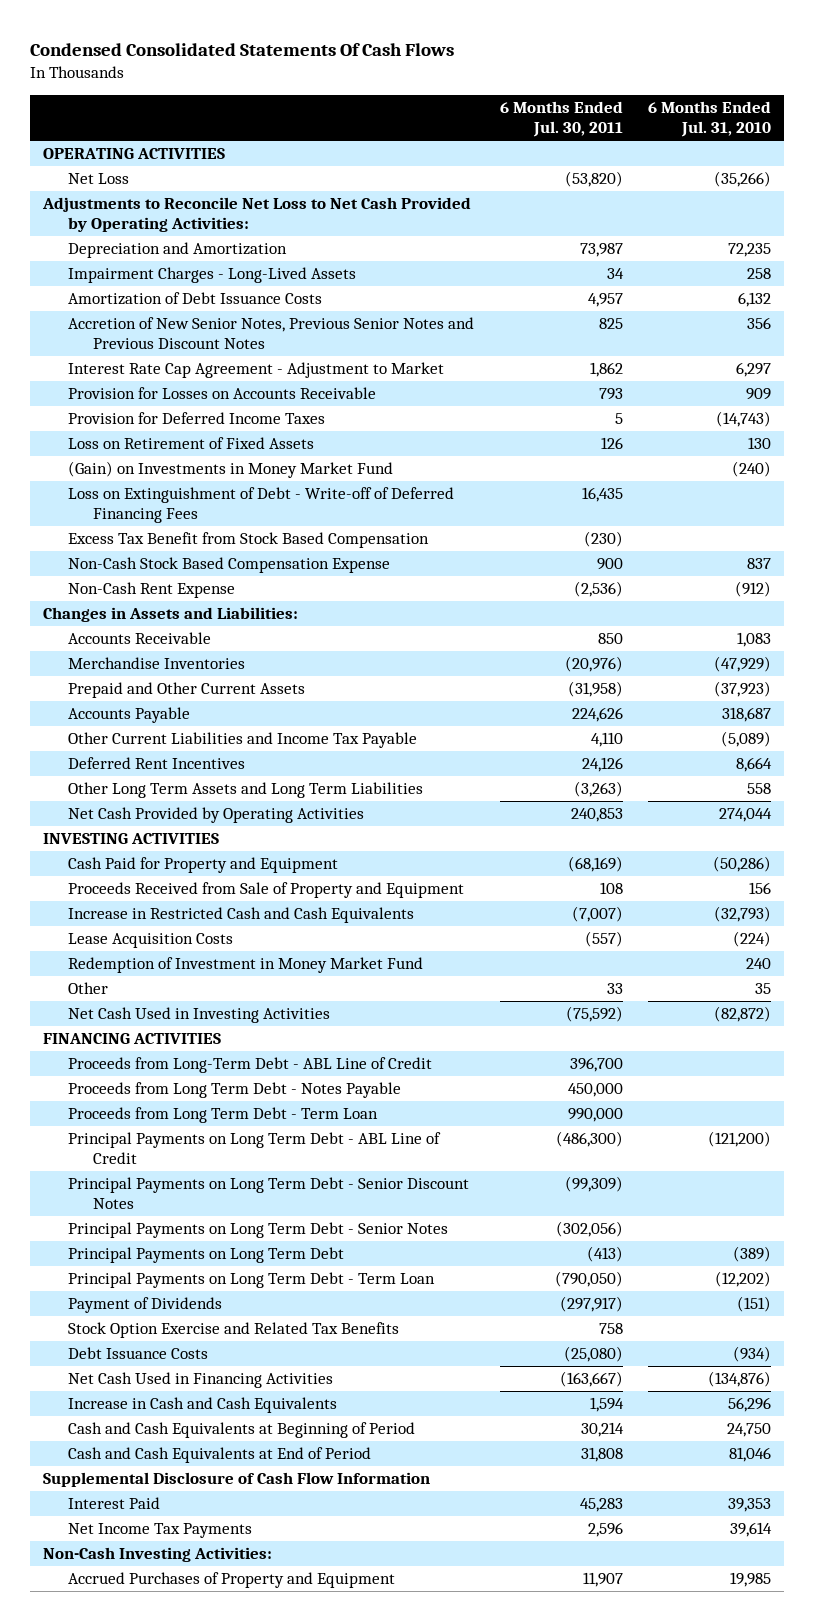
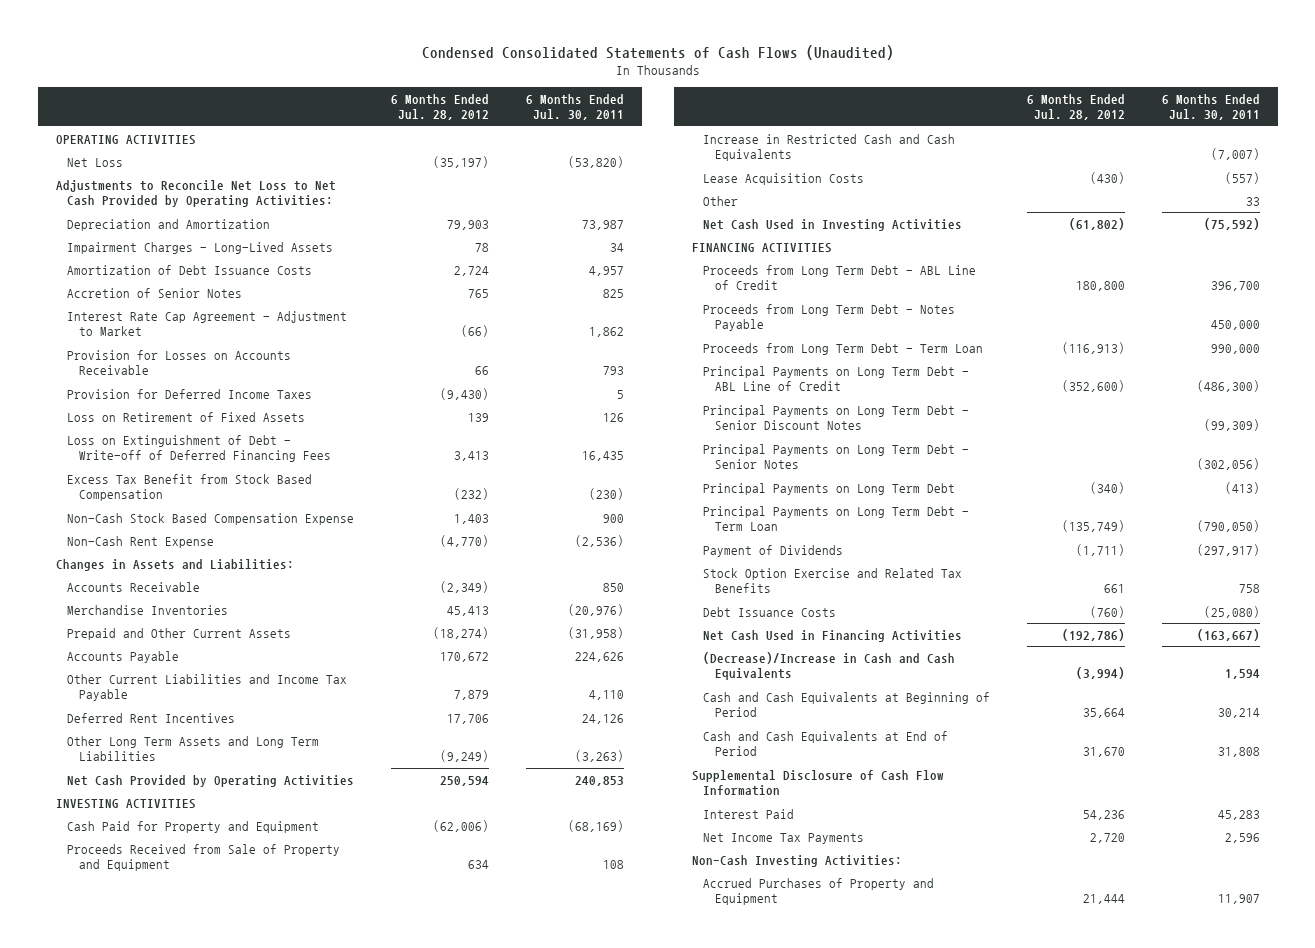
[30,43,455,57] Condensed Consolidated Statements Of Cash Flows -> [421,45,894,61] Condensed Consolidated Statements of Cash Flows (Unaudited)
[648,101,772,137] 6 Months Ended Jul. 31, 2010 -> none
none -> [390,93,489,121] 6 Months Ended Jul. 28, 2012
[68,317,475,349] Accretion of New Senior Notes, Previous Senior Notes and Previous Discount Notes -> [67,287,243,298] Accretion of Senior Notes
[68,461,394,479] (Gain) on Investments in Money Market Fund -> none
[68,957,424,974] Redemption of Investment in Money Market Fund -> none
[68,1057,433,1074] Proceeds from Long-Term Debt - ABL Line of Credit -> [703,264,977,291] Proceeds from Long Term Debt - ABL Line of Credit
[68,1397,338,1414] Increase in Cash and Cash Equivalents -> [703,651,956,681] (Decrease)/Increase in Cash and Cash Equivalents

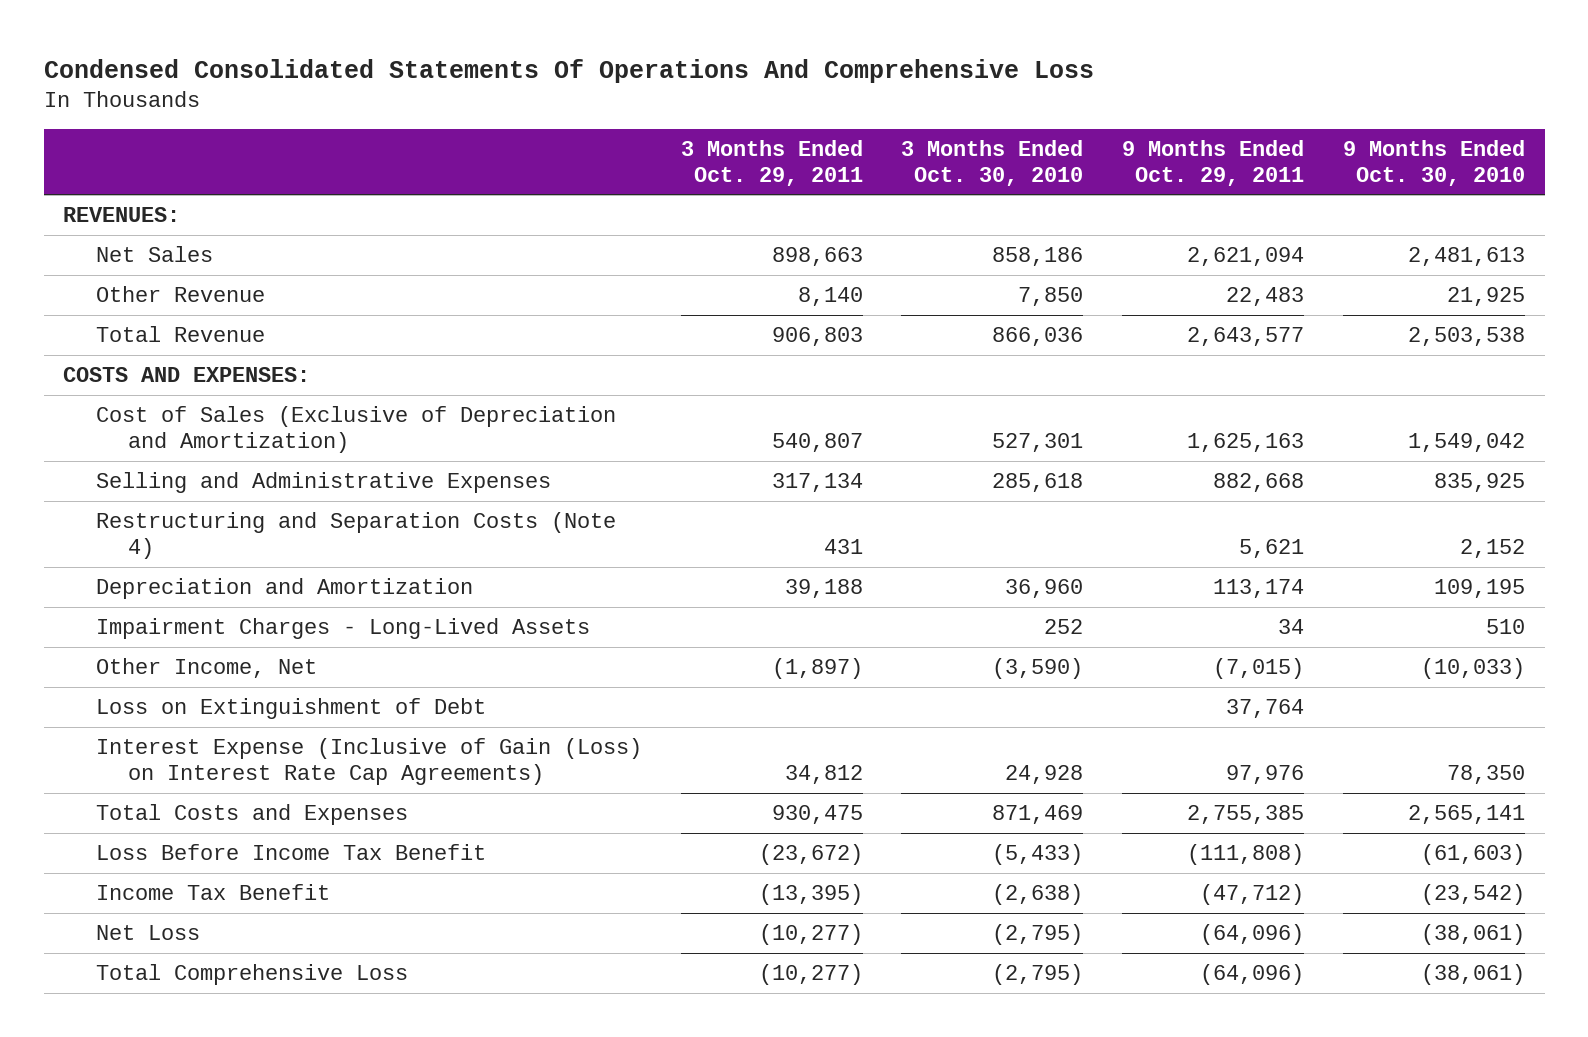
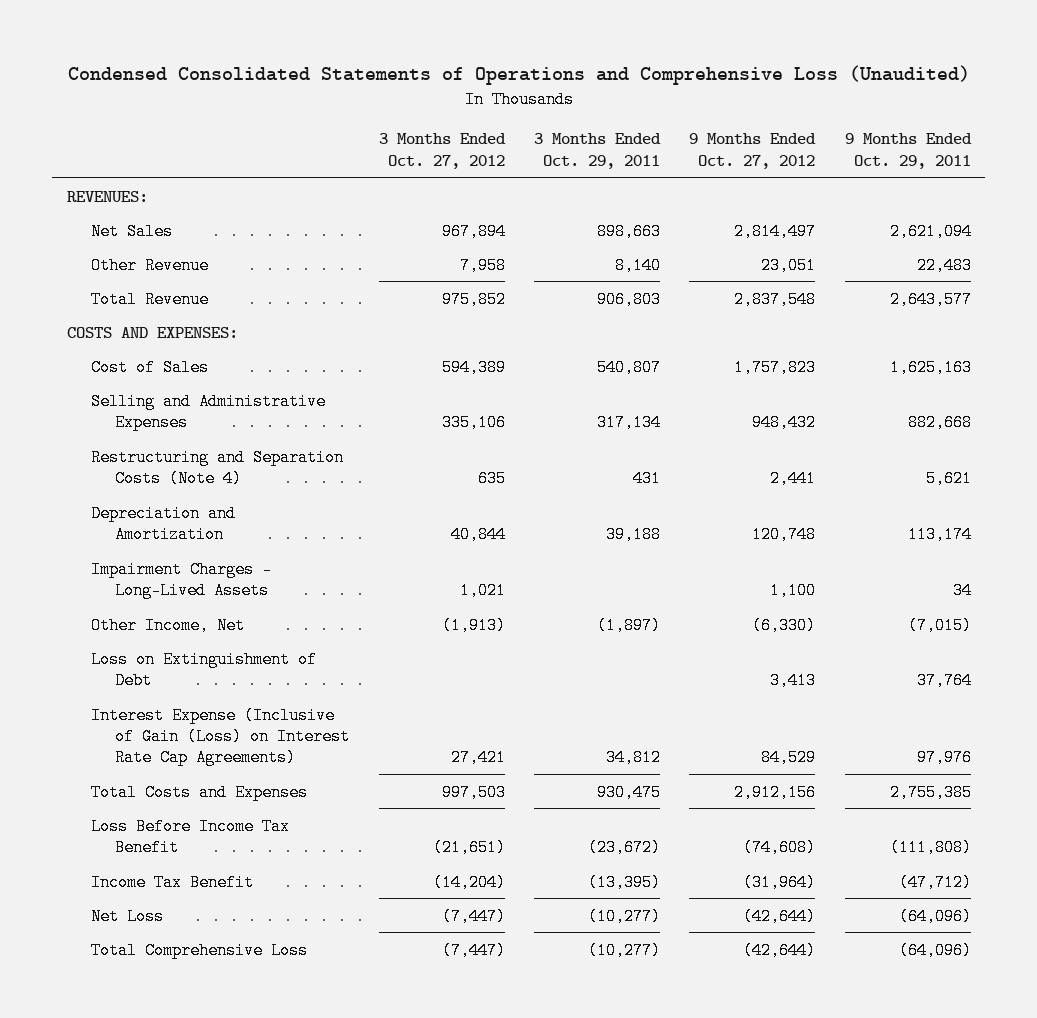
[43,58,1094,83] Condensed Consolidated Statements Of Operations And Comprehensive Loss -> [67,64,970,85] Condensed Consolidated Statements of Operations and Comprehensive Loss (Unaudited)
[901,140,1084,186] 3 Months Ended Oct. 30, 2010 -> none
[1343,140,1526,186] 9 Months Ended Oct. 30, 2010 -> none
none -> [378,133,506,169] 3 Months Ended Oct. 27, 2012
none -> [689,133,817,169] 9 Months Ended Oct. 27, 2012
[95,406,616,453] Cost of Sales (Exclusive of Depreciation and Amortization) -> [90,358,209,376] Cost of Sales

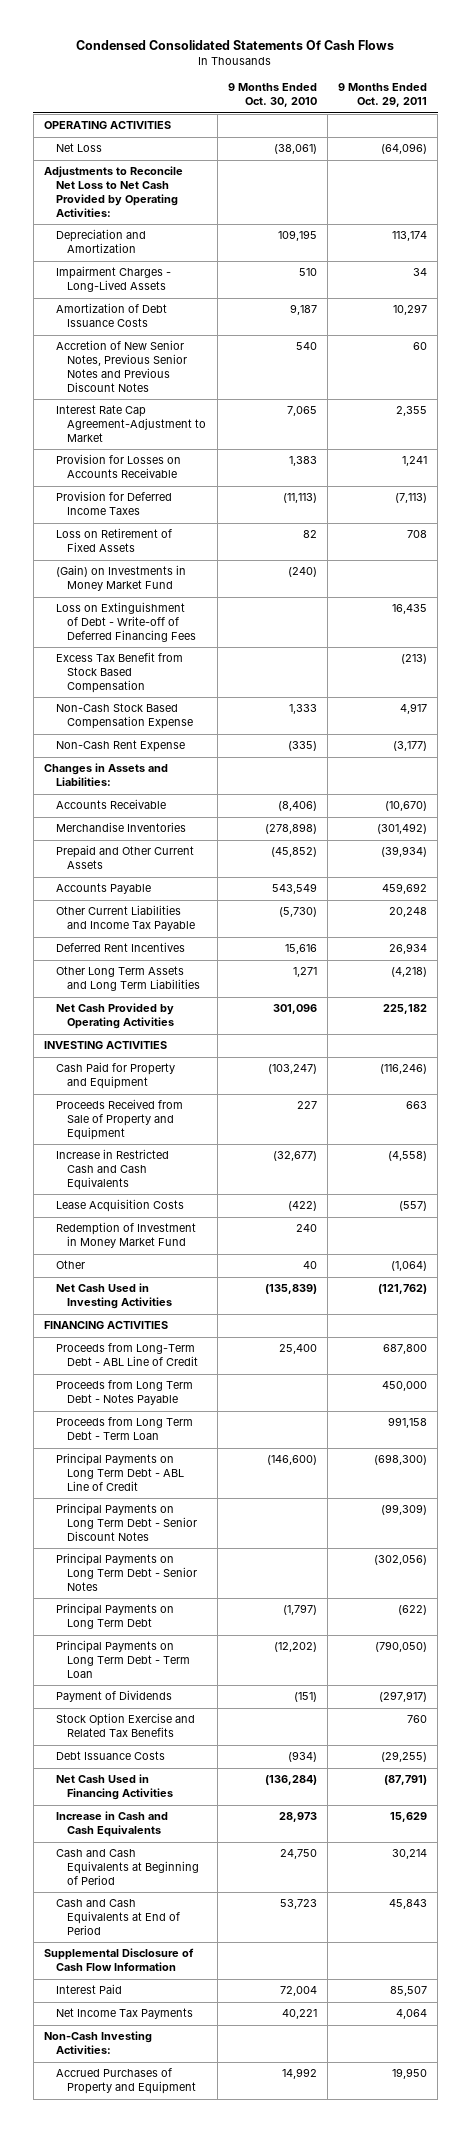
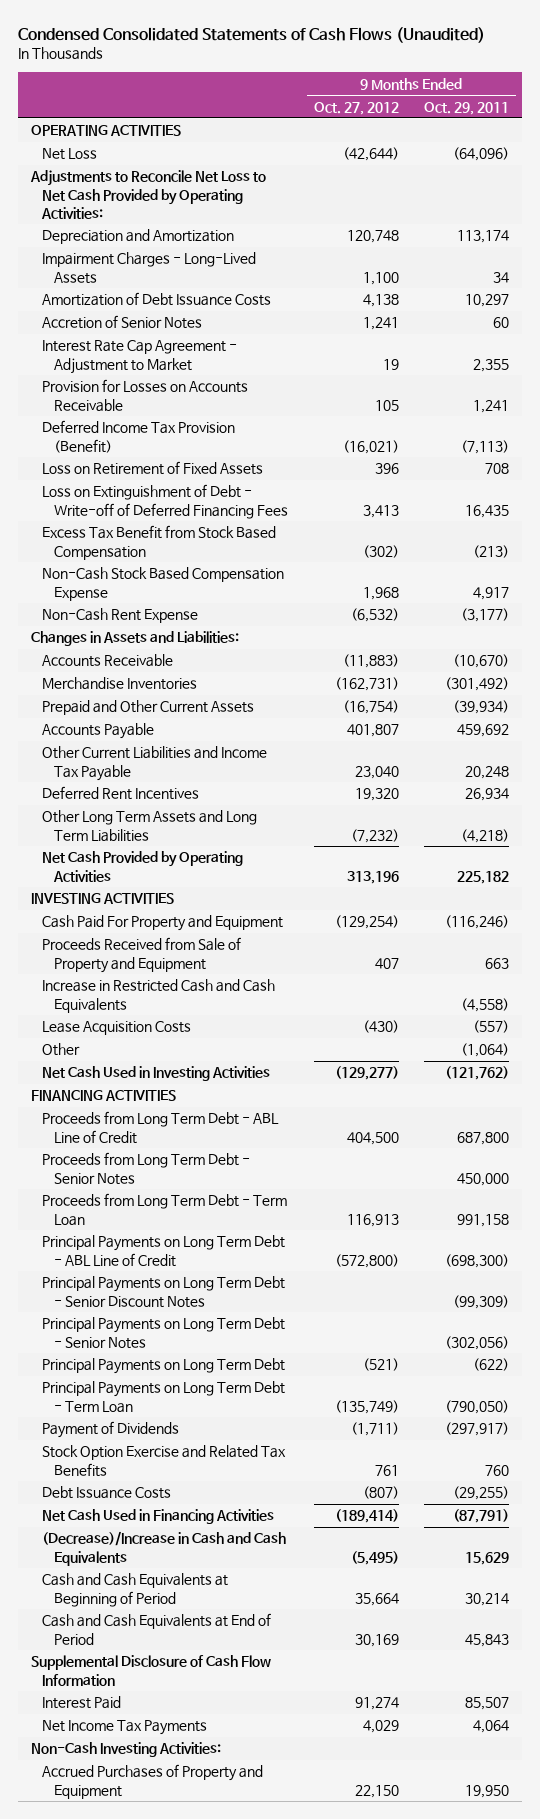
[76,40,395,51] Condensed Consolidated Statements Of Cash Flows -> [17,26,485,43] Condensed Consolidated Statements of Cash Flows (Unaudited)
[227,83,317,108] 9 Months Ended Oct. 30, 2010 -> none
none -> [313,101,399,115] Oct. 27, 2012
[55,340,188,393] Accretion of New Senior Notes, Previous Senior Notes and Previous Discount Notes -> [42,315,203,330] Accretion of Senior Notes
[55,405,207,443] Interest Rate Cap Agreement-Adjustment to Market -> [42,340,238,374] Interest Rate Cap Agreement - Adjustment to Market
[55,491,172,516] Provision for Deferred Income Taxes -> [42,420,236,453] Deferred Income Tax Provision (Benefit)
[55,565,186,592] (Gain) on Investments in Money Market Fund -> none
[55,1062,175,1090] Cash Paid for Property and Equipment -> [42,915,284,932] Cash Paid For Property and Equipment
[55,1222,196,1249] Redemption of Investment in Money Market Fund -> none
[55,1343,199,1367] Proceeds from Long-Term Debt - ABL Line of Credit -> [42,1111,280,1144] Proceeds from Long Term Debt - ABL Line of Credit
[55,1380,193,1406] Proceeds from Long Term Debt - Notes Payable -> [42,1152,251,1185] Proceeds from Long Term Debt - Senior Notes
[55,1811,168,1838] Increase in Cash and Cash Equivalents -> [42,1531,287,1566] (Decrease)/Increase in Cash and Cash Equivalents

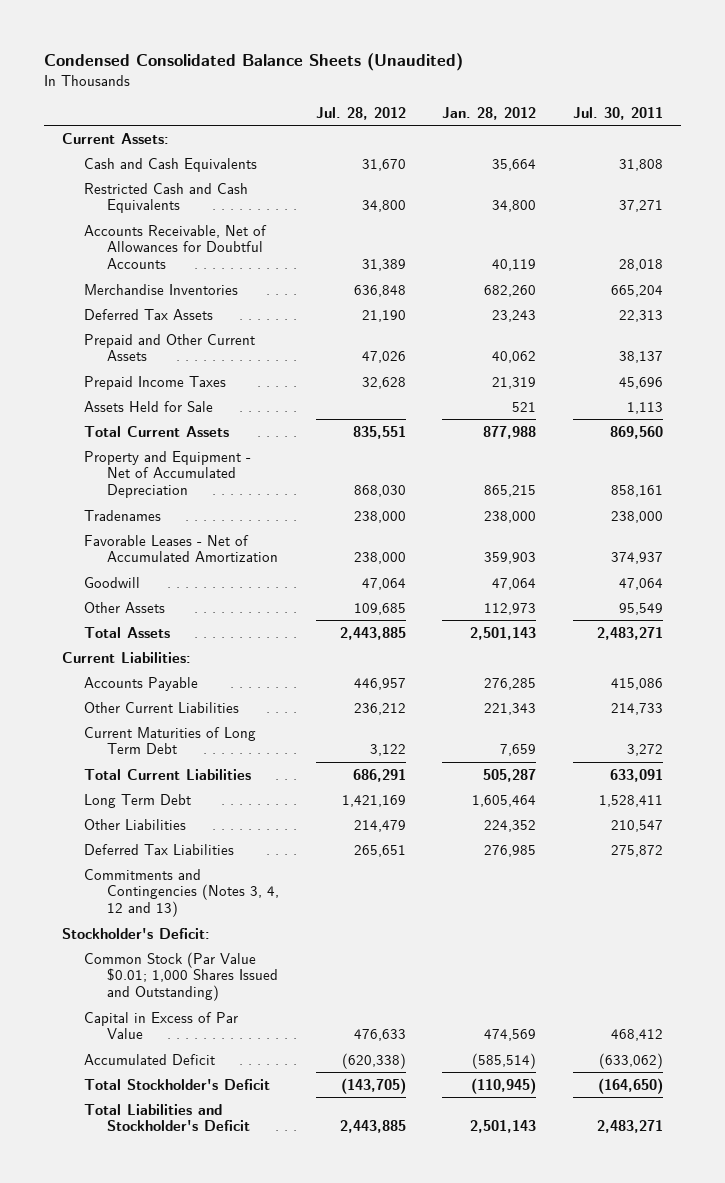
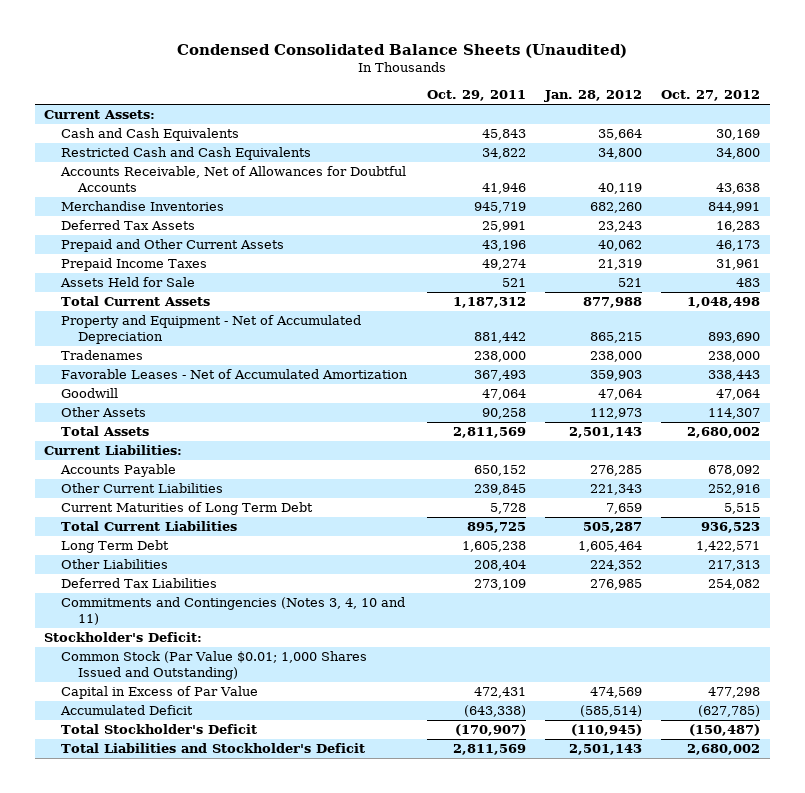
[315,106,406,120] Jul. 28, 2012 -> none
[572,106,663,120] Jul. 30, 2011 -> none
none -> [426,90,526,102] Oct. 29, 2011
none -> [661,90,761,102] Oct. 27, 2012
[84,868,279,918] Commitments and Contingencies (Notes 3, 4, 12 and 13) -> [61,597,406,626] Commitments and Contingencies (Notes 3, 4, 10 and 11)

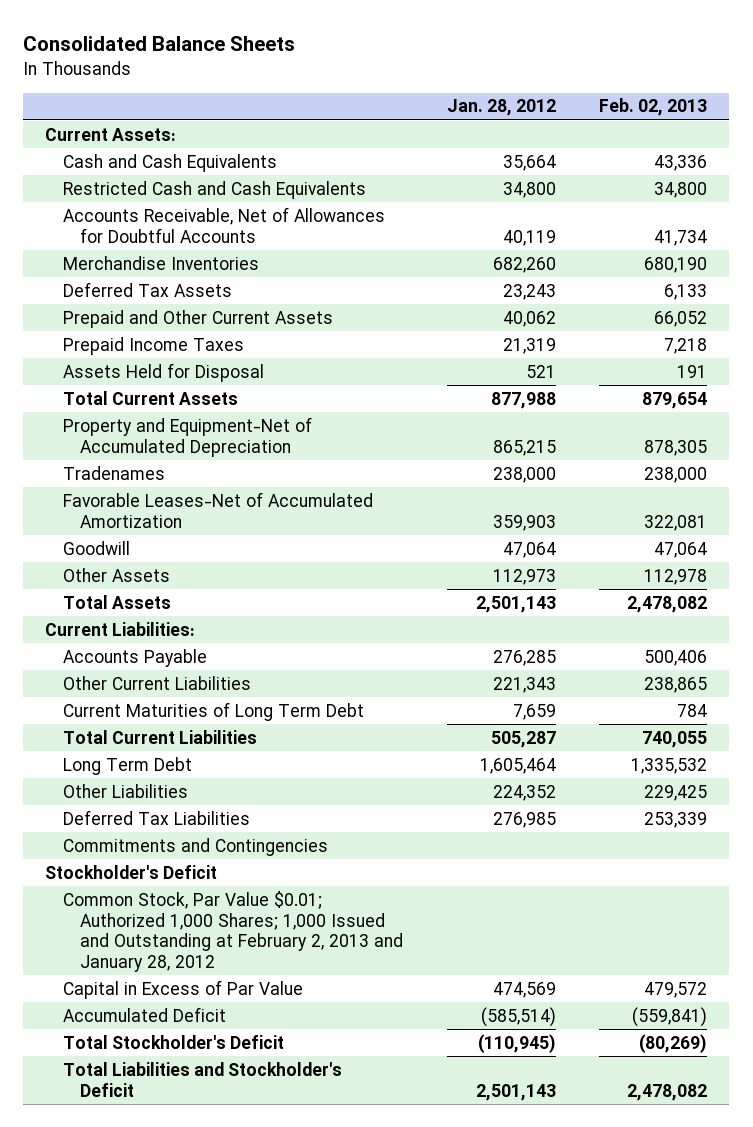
[177,43,628,58] Condensed Consolidated Balance Sheets (Unaudited) -> [23,35,296,51] Consolidated Balance Sheets
[426,90,526,102] Oct. 29, 2011 -> none
[661,90,761,102] Oct. 27, 2012 -> none
none -> [599,98,708,117] Feb. 02, 2013
[60,277,196,288] Assets Held for Sale -> [62,362,264,382] Assets Held for Disposal
[61,315,362,345] Property and Equipment - Net of Accumulated Depreciation -> [62,416,312,457] Property and Equipment-Net of Accumulated Depreciation
[61,369,409,380] Favorable Leases - Net of Accumulated Amortization -> [62,491,373,528] Favorable Leases-Net of Accumulated Amortization
[61,597,406,626] Commitments and Contingencies (Notes 3, 4, 10 and 11) -> [62,837,328,856] Commitments and Contingencies
[44,632,203,643] Stockholder's Deficit: -> [45,864,218,879] Stockholder's Deficit
[61,651,368,681] Common Stock (Par Value $0.01; 1,000 Shares Issued and Outstanding) -> [62,890,403,972] Common Stock, Par Value $0.01; Authorized 1,000 Shares; 1,000 Issued and Outstanding at February 2, 2013 and January 28, 2012

